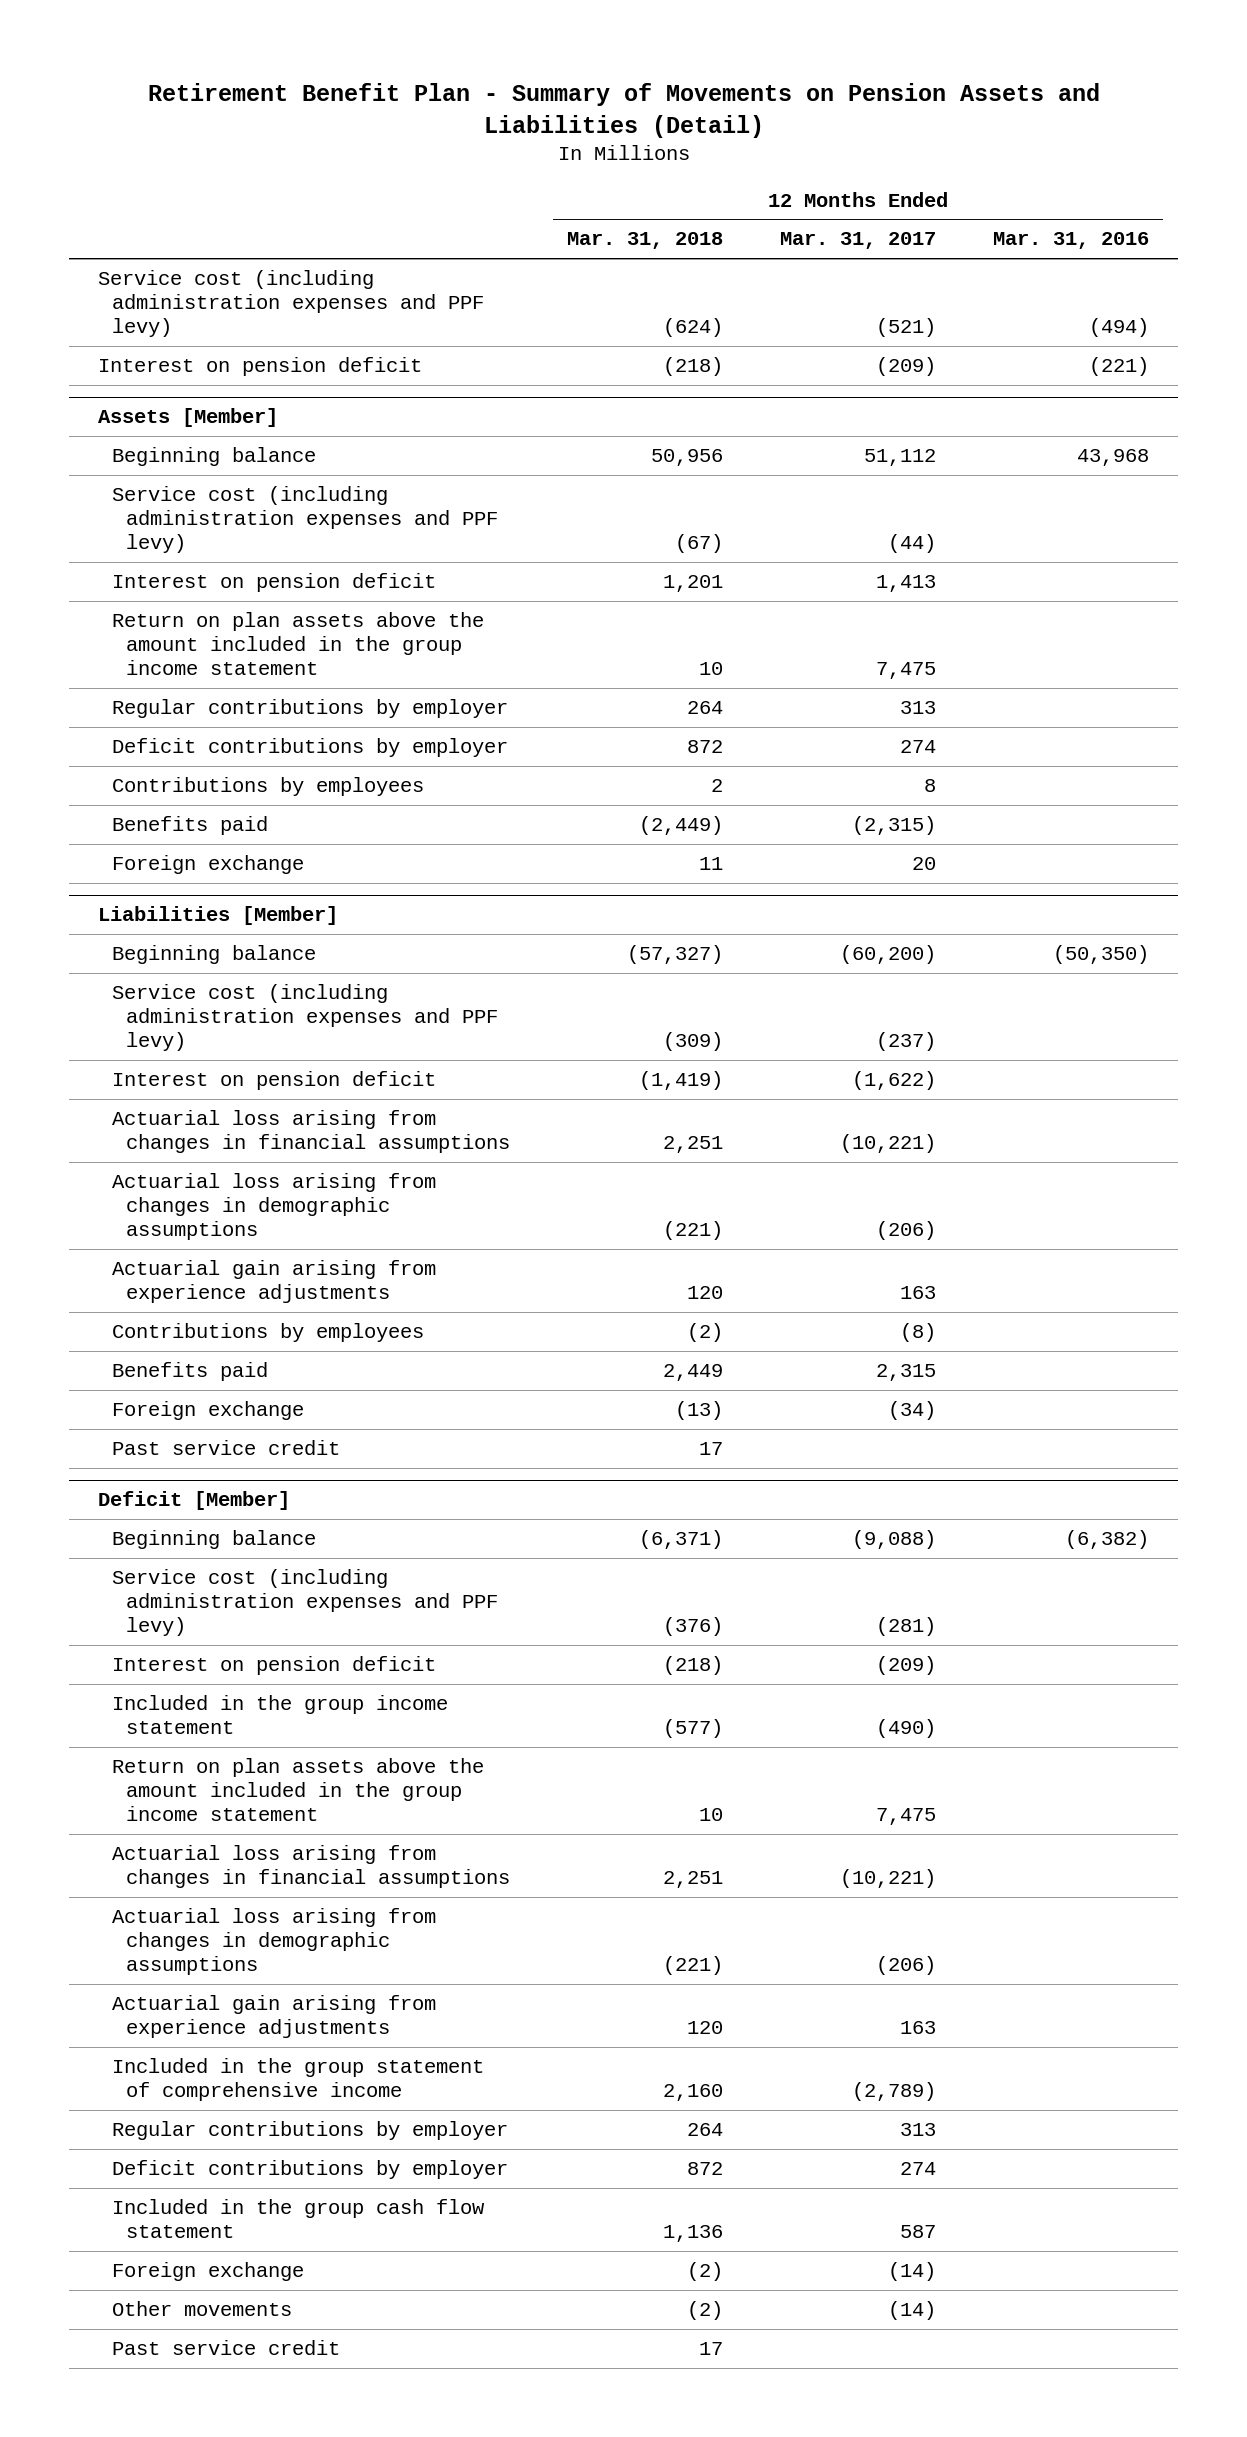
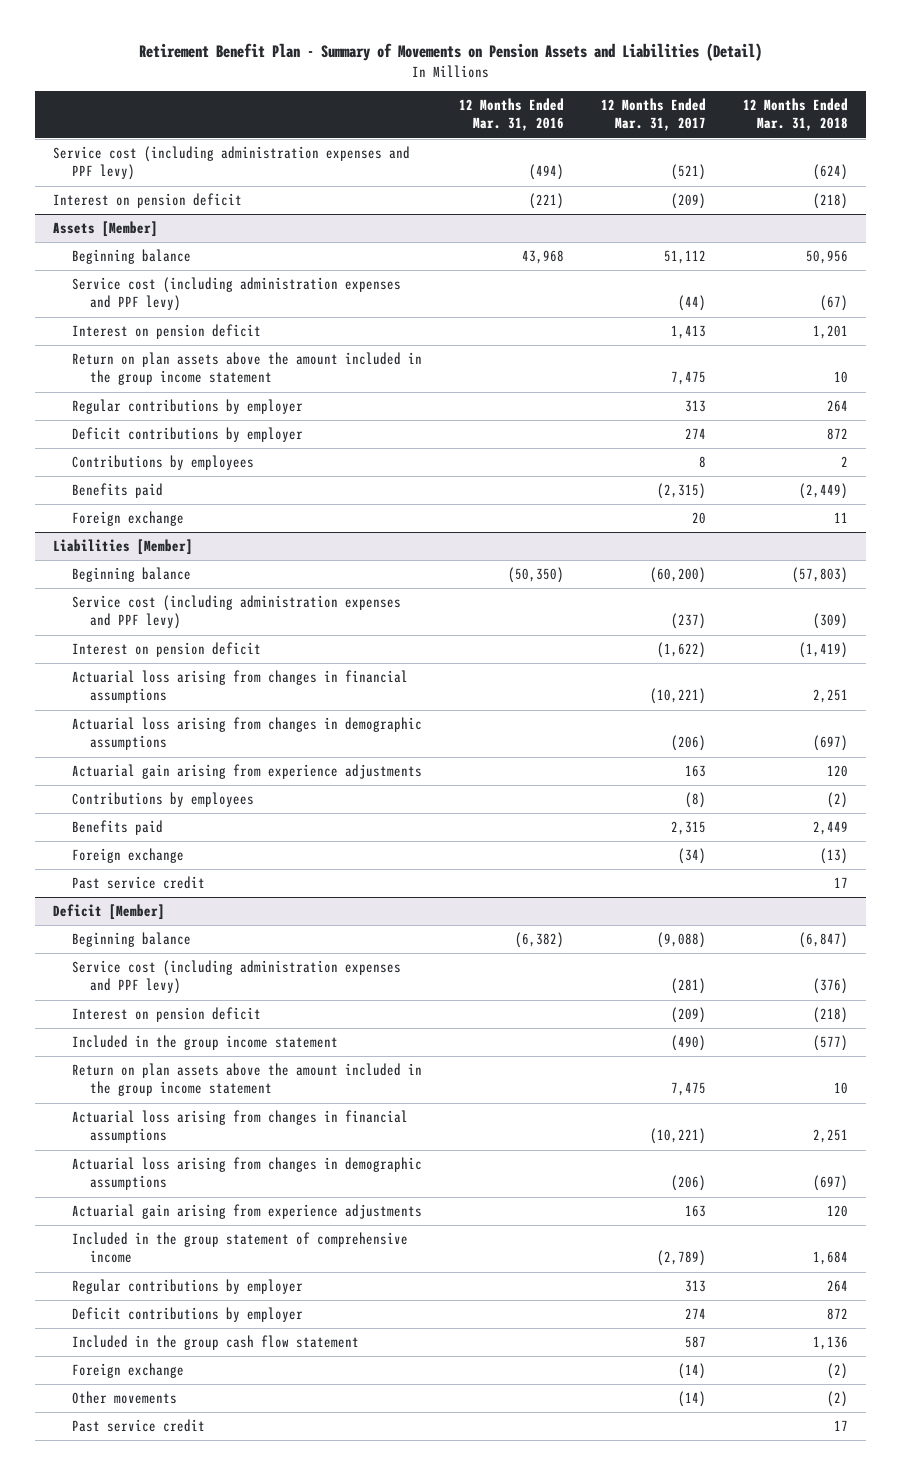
[627,945,724,965] (57,327) -> [791,567,848,584] (57,803)
[663,1221,724,1241] (221) -> [812,735,848,752] (697)
[639,1530,724,1550] (6,371) -> [798,932,848,949] (6,847)
[663,1956,724,1976] (221) -> [812,1175,848,1192] (697)
[663,2084,724,2102] 2,160 -> [812,1251,848,1266] 1,684

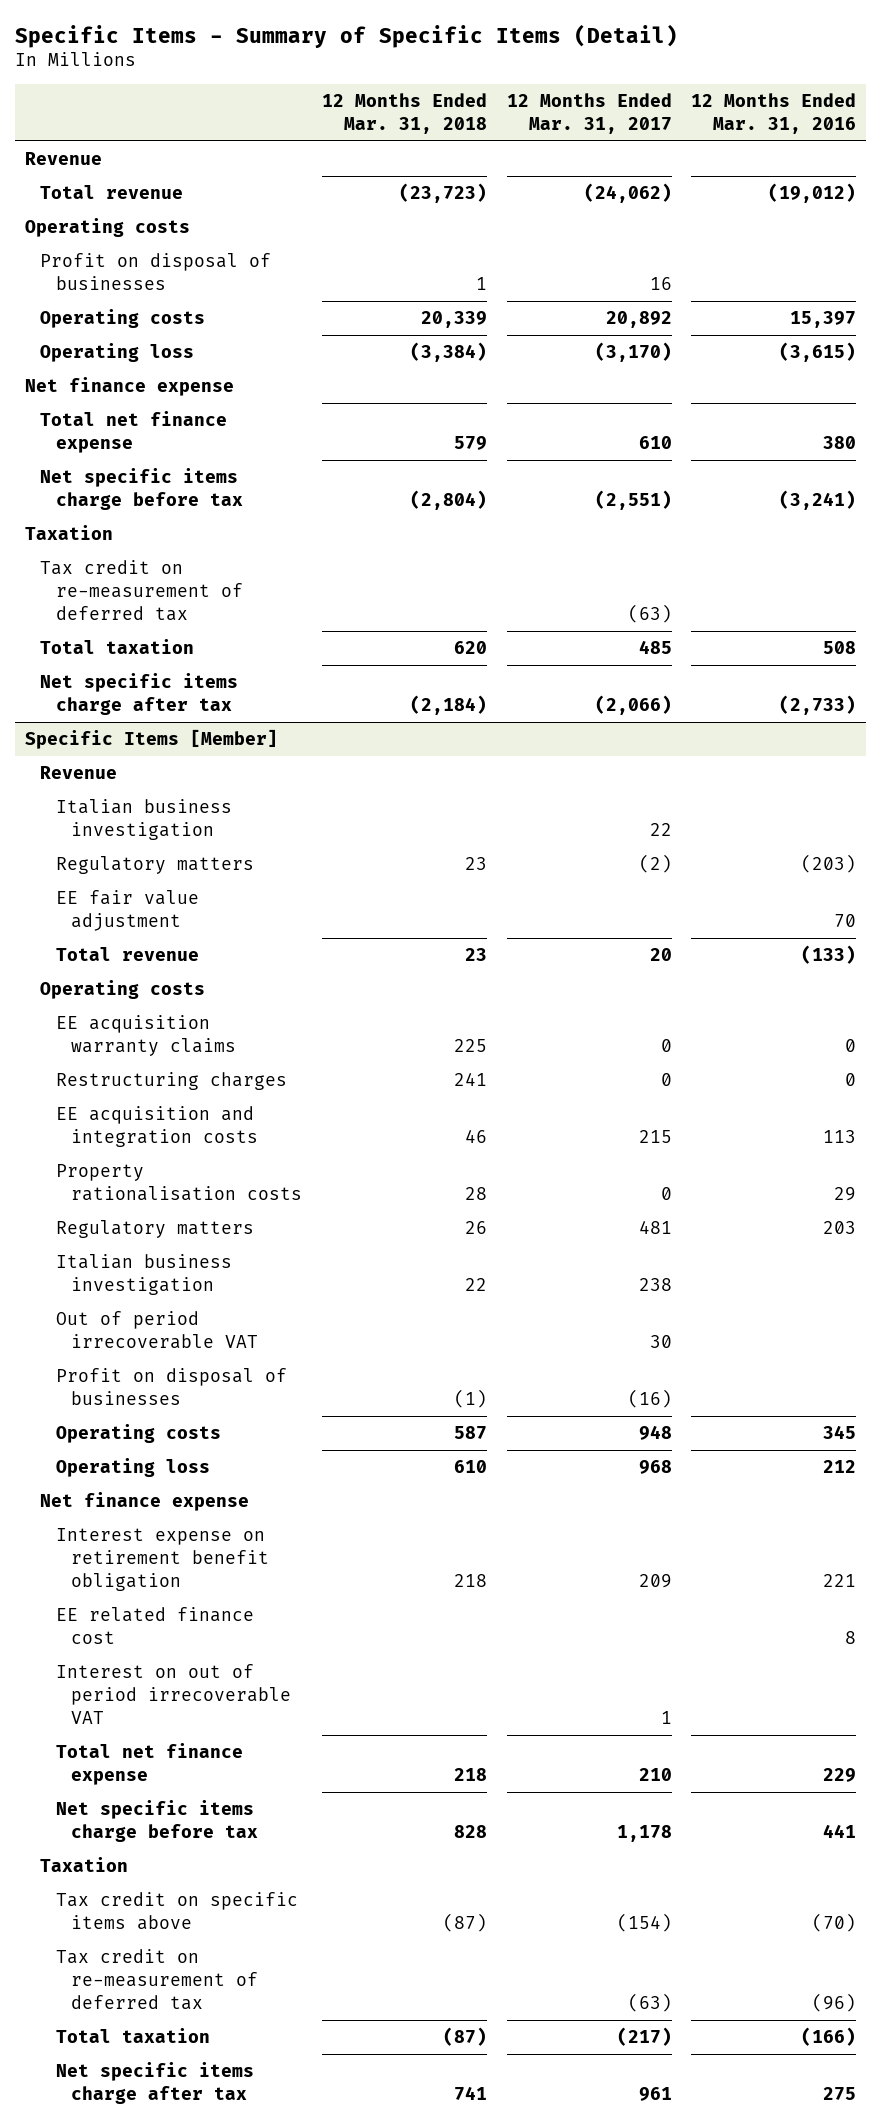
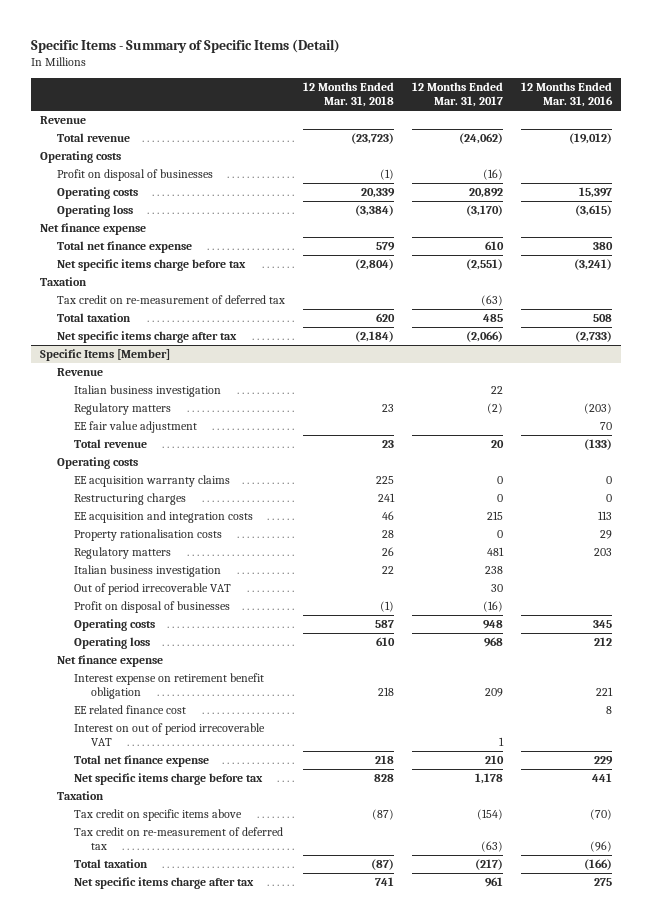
[475,276,487,290] 1 -> [380,168,395,180] (1)
[649,276,672,290] 16 -> [483,168,504,180] (16)

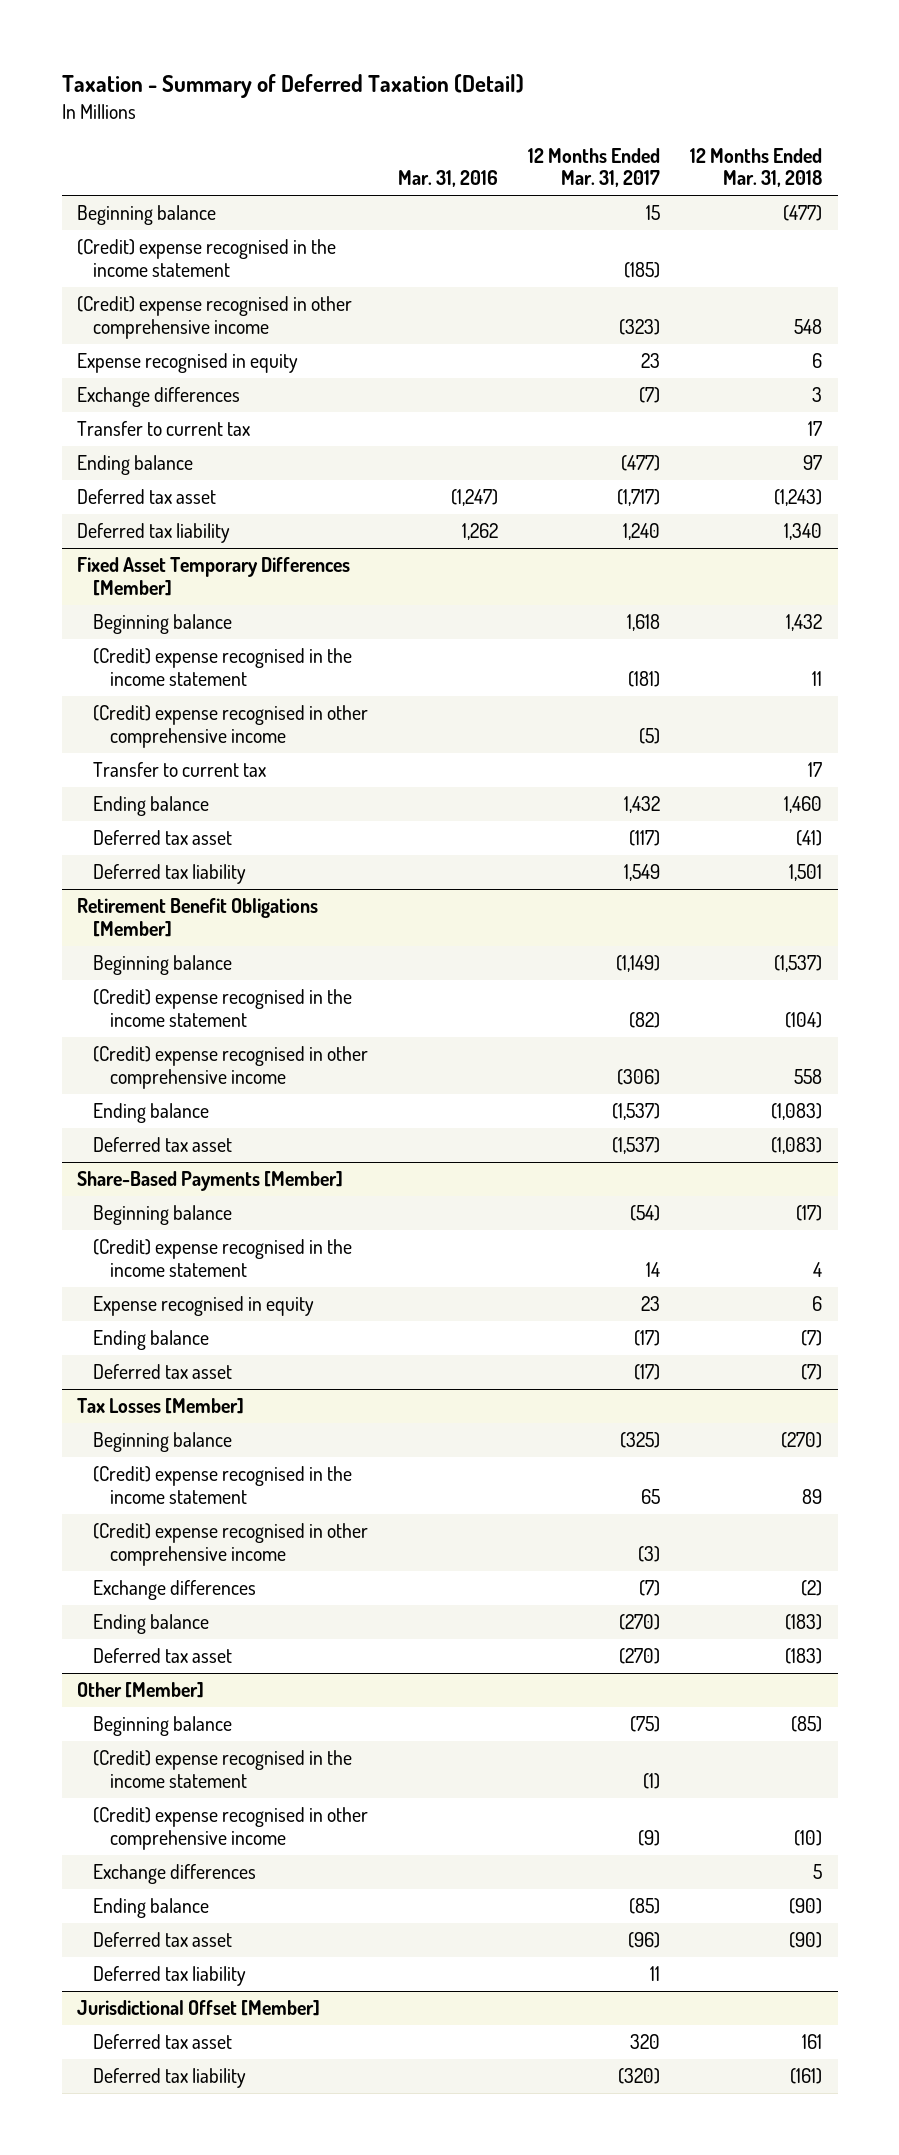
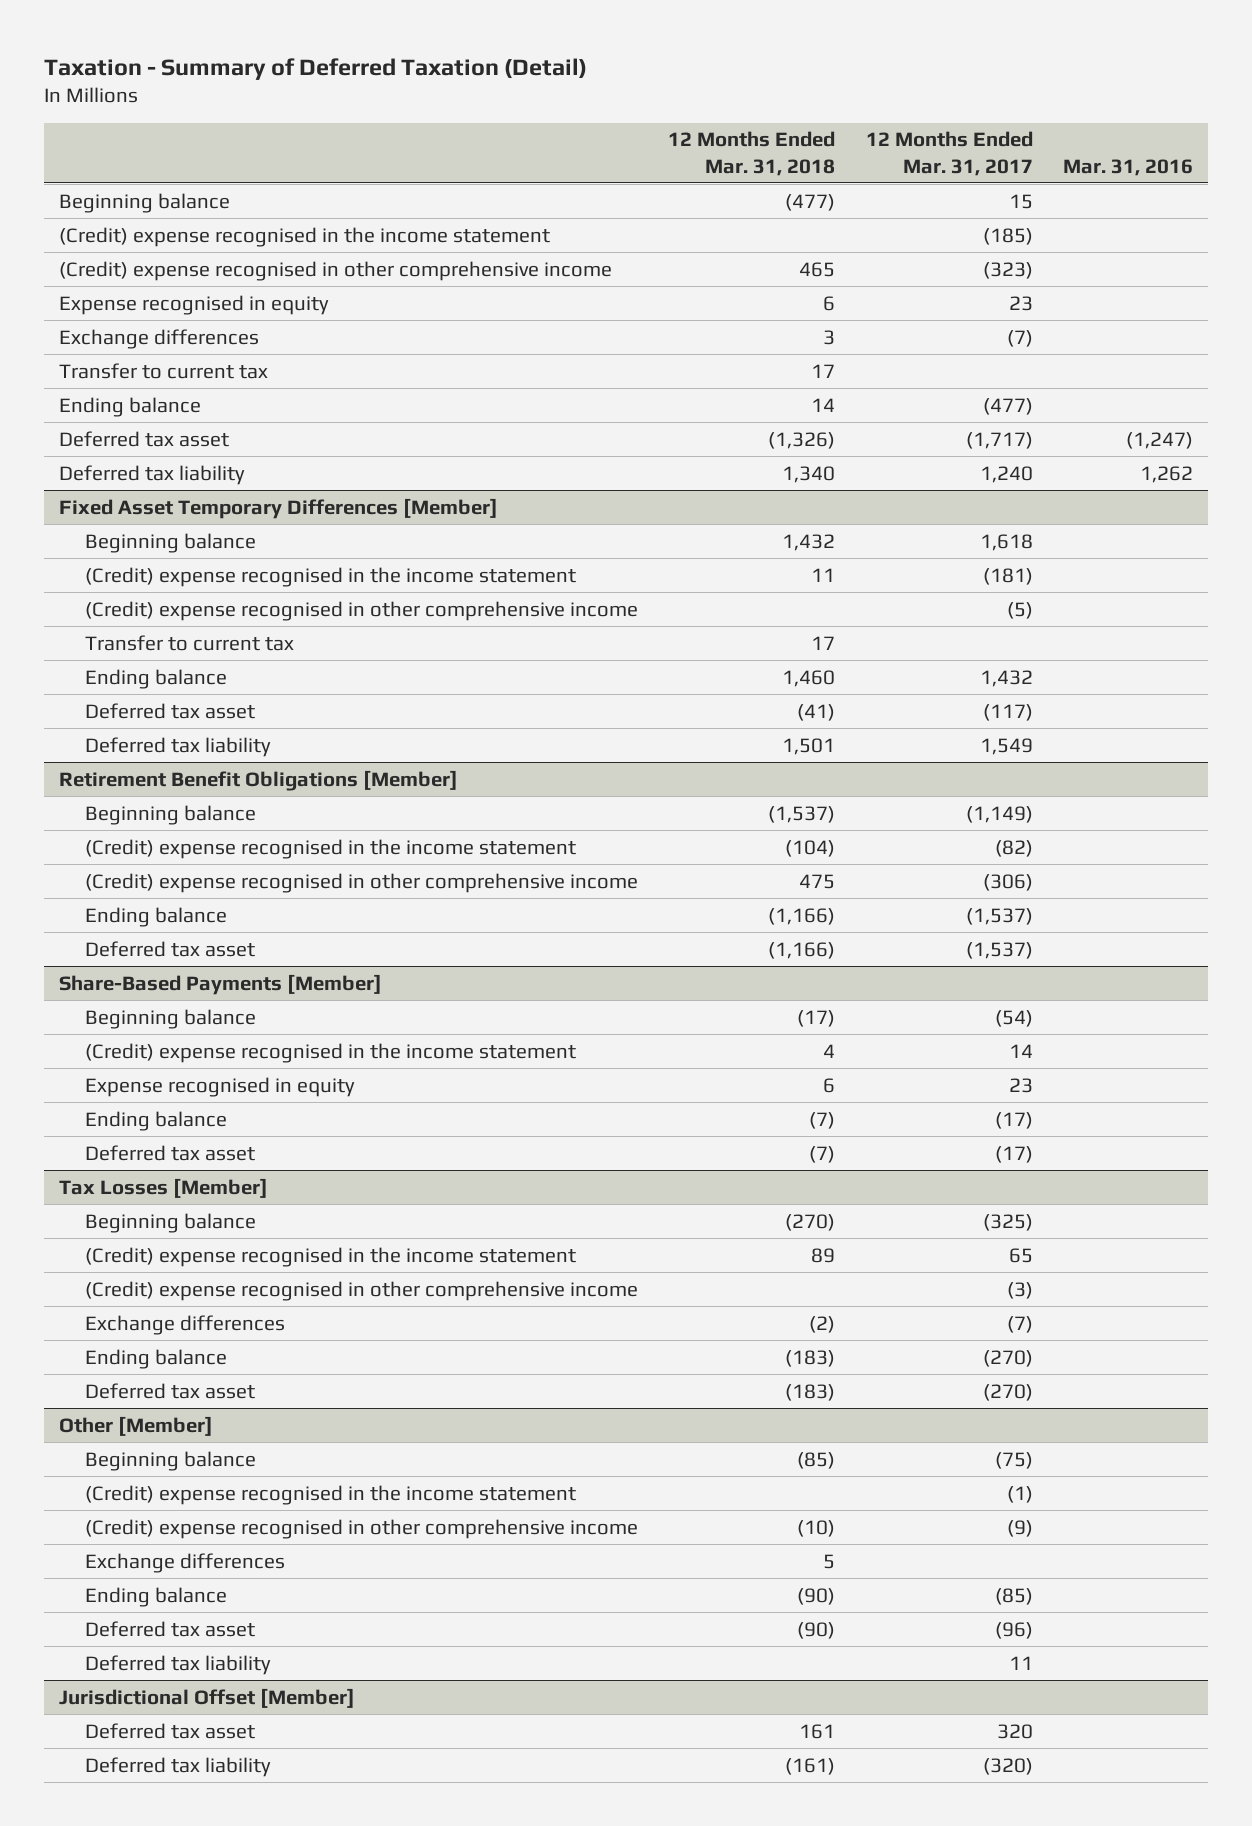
[794,319,823,335] 548 -> [799,261,836,277] 465
[803,455,823,471] 97 -> [811,397,836,412] 14
[774,489,823,507] (1,243) -> [768,431,836,449] (1,326)
[794,1069,823,1085] 558 -> [799,873,836,889] 475
[771,1103,823,1121] (1,083) -> [768,907,836,925] (1,166)
[771,1137,823,1155] (1,083) -> [768,941,836,959] (1,166)

